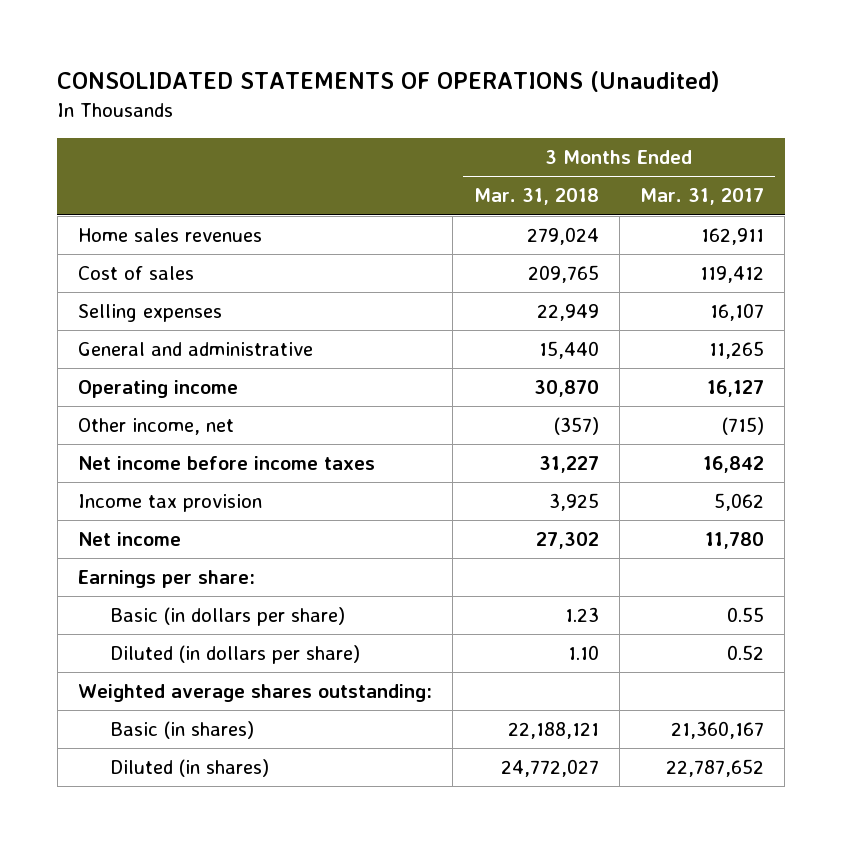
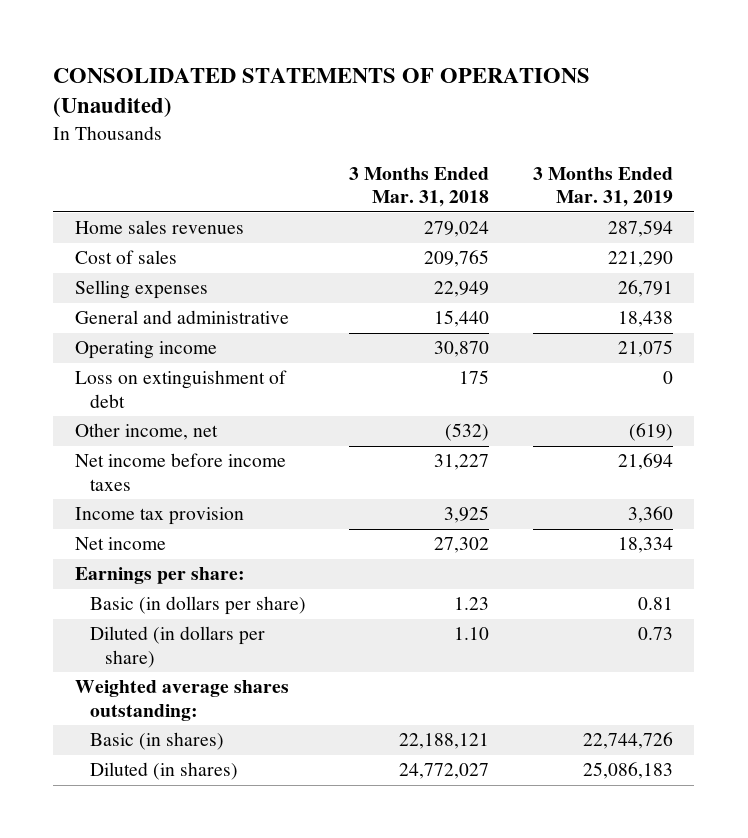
[640,188,765,206] Mar. 31, 2017 -> none
none -> [532,167,673,208] 3 Months Ended Mar. 31, 2019
none -> [74,370,287,408] Loss on extinguishment of debt
[553,417,599,436] (357) -> [445,423,490,442] (532)

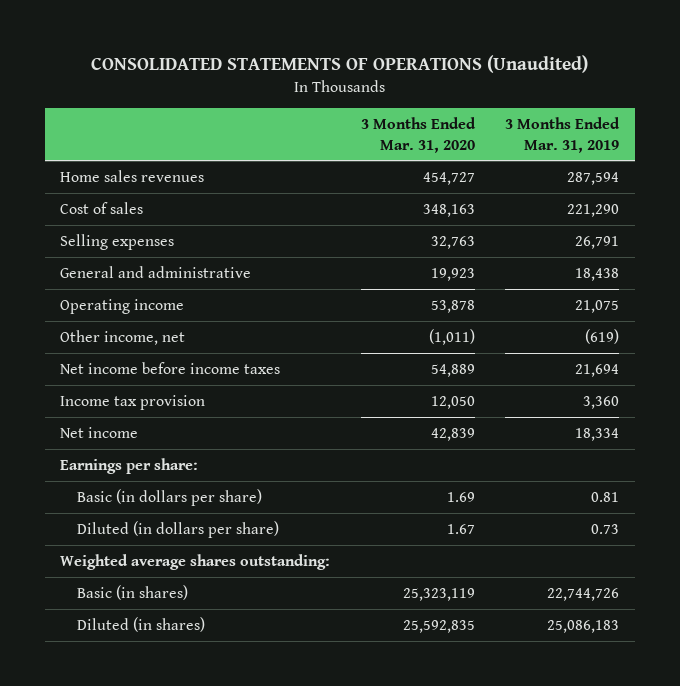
[349,167,490,208] 3 Months Ended Mar. 31, 2018 -> none
none -> [360,116,476,153] 3 Months Ended Mar. 31, 2020
[74,370,287,408] Loss on extinguishment of debt -> none

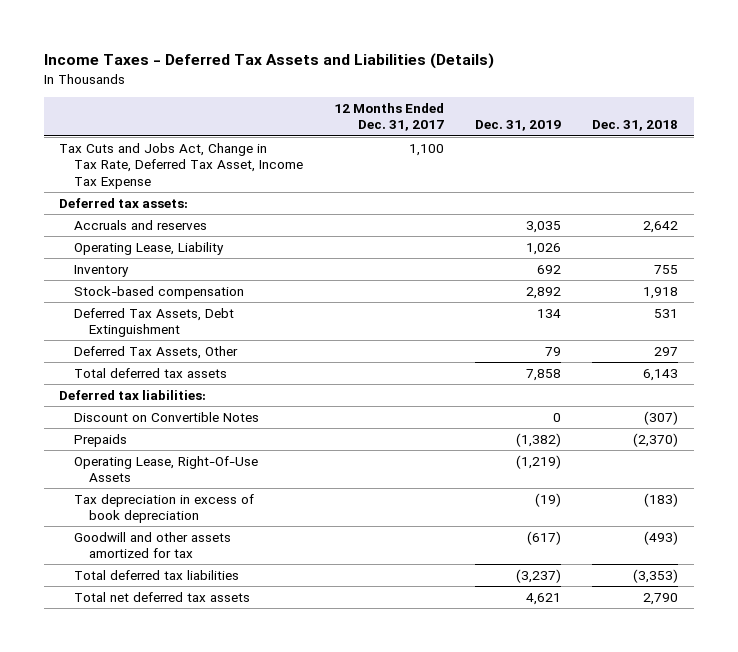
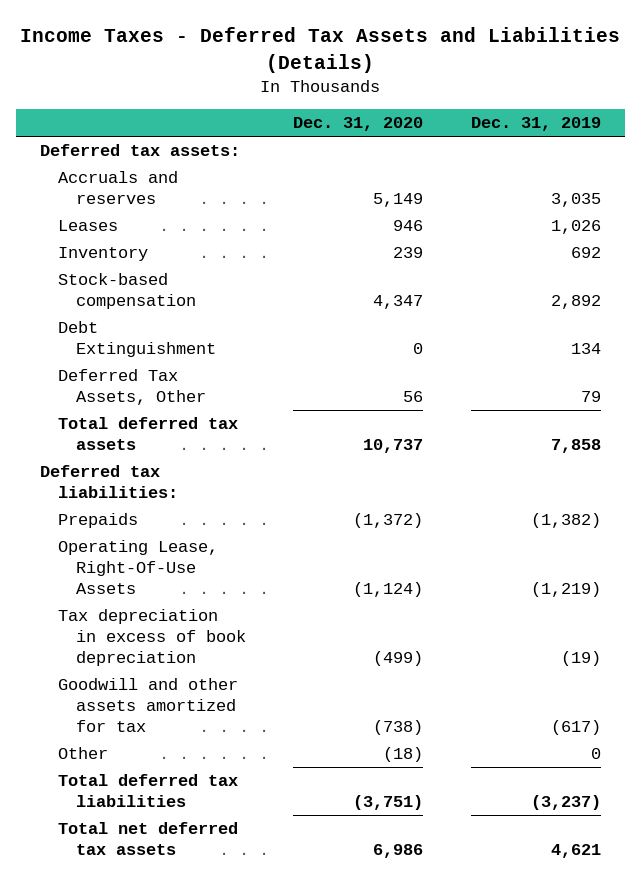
[334,102,445,132] 12 Months Ended Dec. 31, 2017 -> none
[592,120,679,132] Dec. 31, 2018 -> none
none -> [293,116,424,131] Dec. 31, 2020
[59,142,304,189] Tax Cuts and Jobs Act, Change in Tax Rate, Deferred Tax Asset, Income Tax Expense -> none
[74,241,225,255] Operating Lease, Liability -> [57,220,118,232] Leases
[74,307,235,338] Deferred Tax Assets, Debt Extinguishment -> [57,321,216,358] Debt Extinguishment
[74,411,260,422] Discount on Convertible Notes -> none
none -> [57,747,108,760] Other

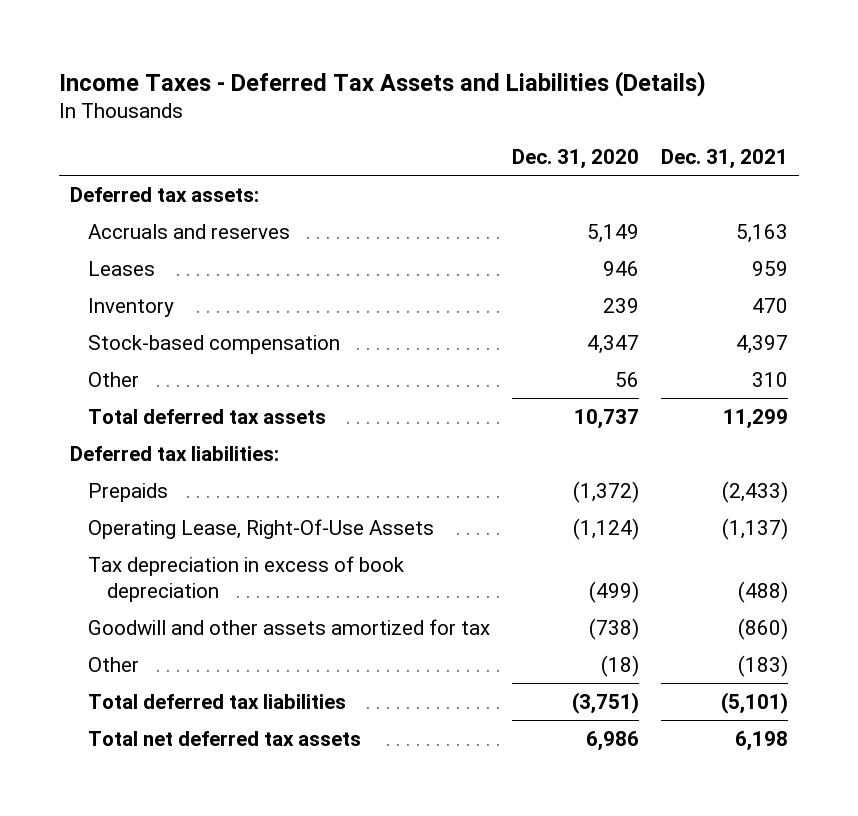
[471,116,602,131] Dec. 31, 2019 -> none
none -> [661,149,789,170] Dec. 31, 2021
[57,321,216,358] Debt Extinguishment -> none
[57,369,206,406] Deferred Tax Assets, Other -> [88,371,140,387] Other

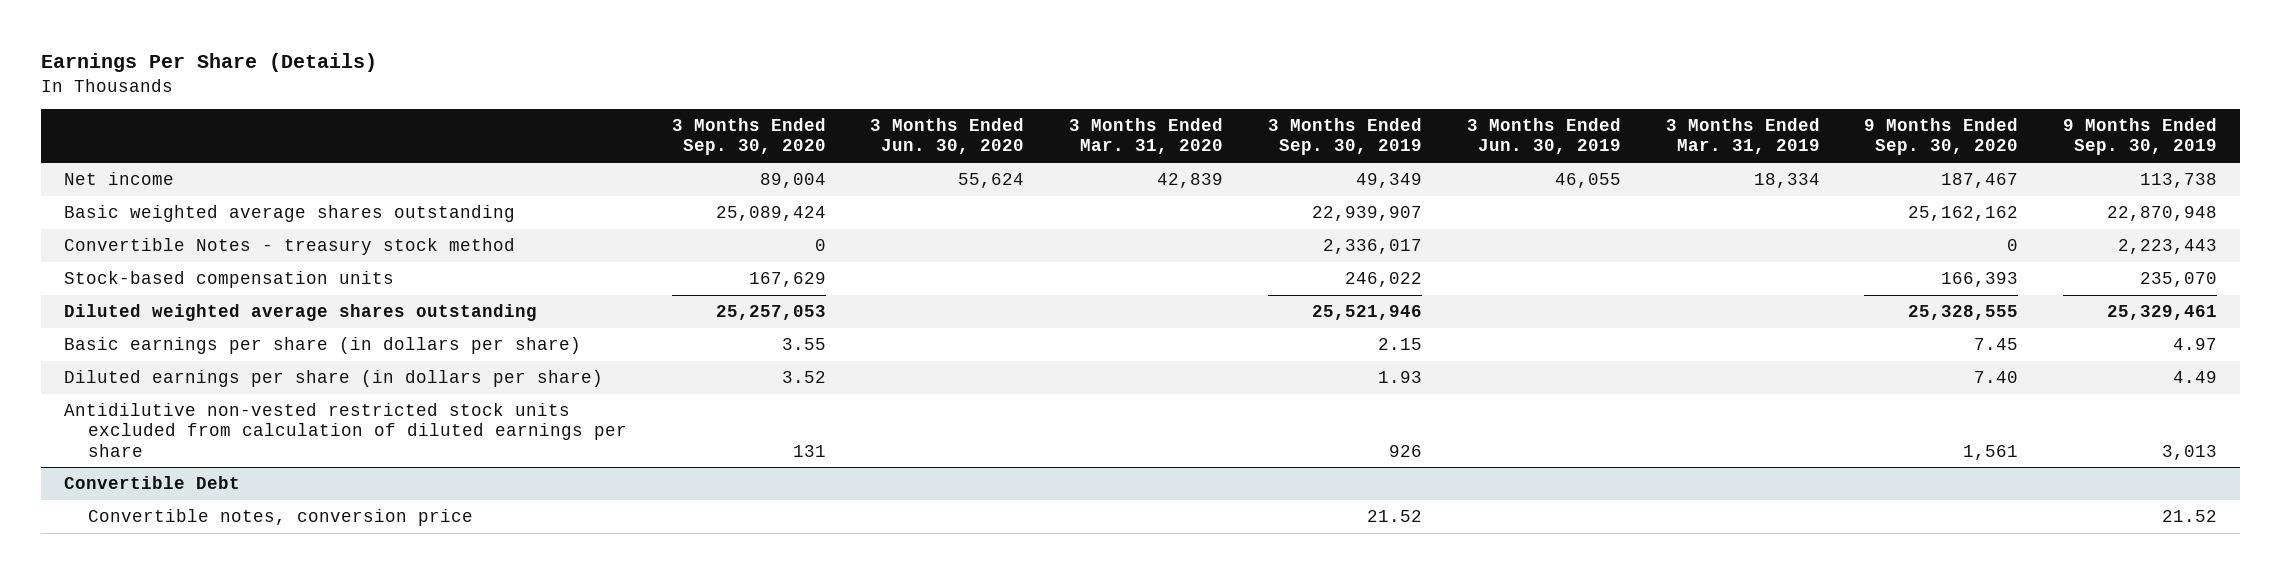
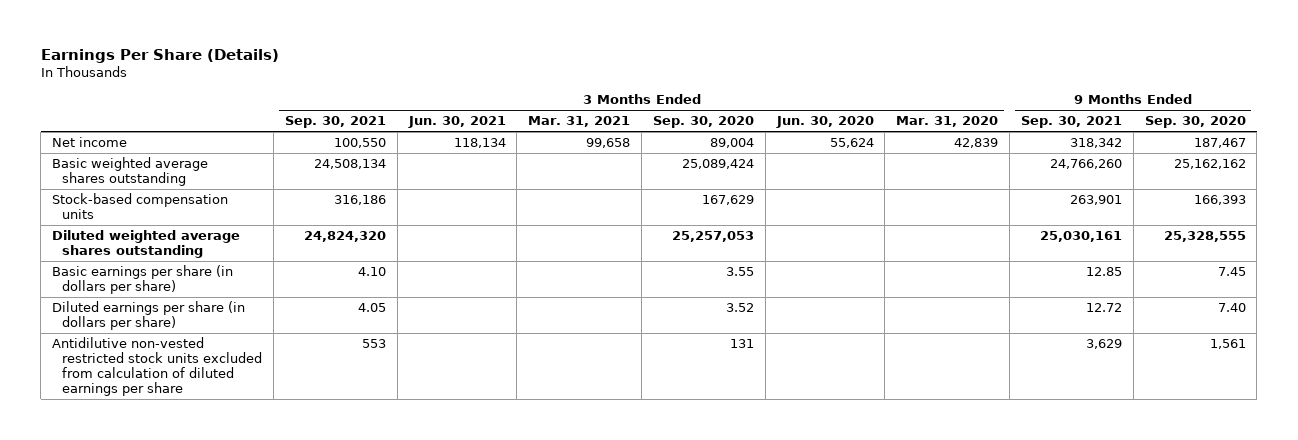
[1268,118,1423,156] 3 Months Ended Sep. 30, 2019 -> none
[1466,118,1621,155] 3 Months Ended Jun. 30, 2019 -> none
[1665,118,1820,155] 3 Months Ended Mar. 31, 2019 -> none
[2063,118,2218,156] 9 Months Ended Sep. 30, 2019 -> none
none -> [284,116,386,129] Sep. 30, 2021
none -> [407,116,506,129] Jun. 30, 2021
none -> [528,116,631,128] Mar. 31, 2021
none -> [1020,116,1122,129] Sep. 30, 2021
[63,238,515,256] Convertible Notes - treasury stock method -> none
[63,476,240,490] Convertible Debt -> none
[87,509,473,527] Convertible notes, conversion price -> none

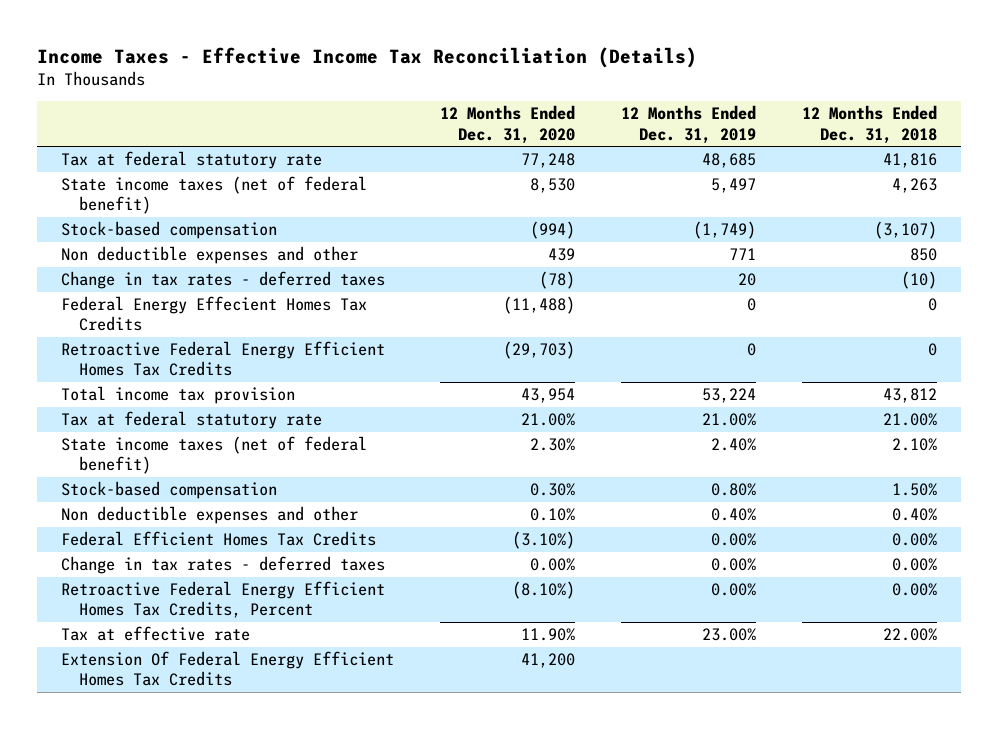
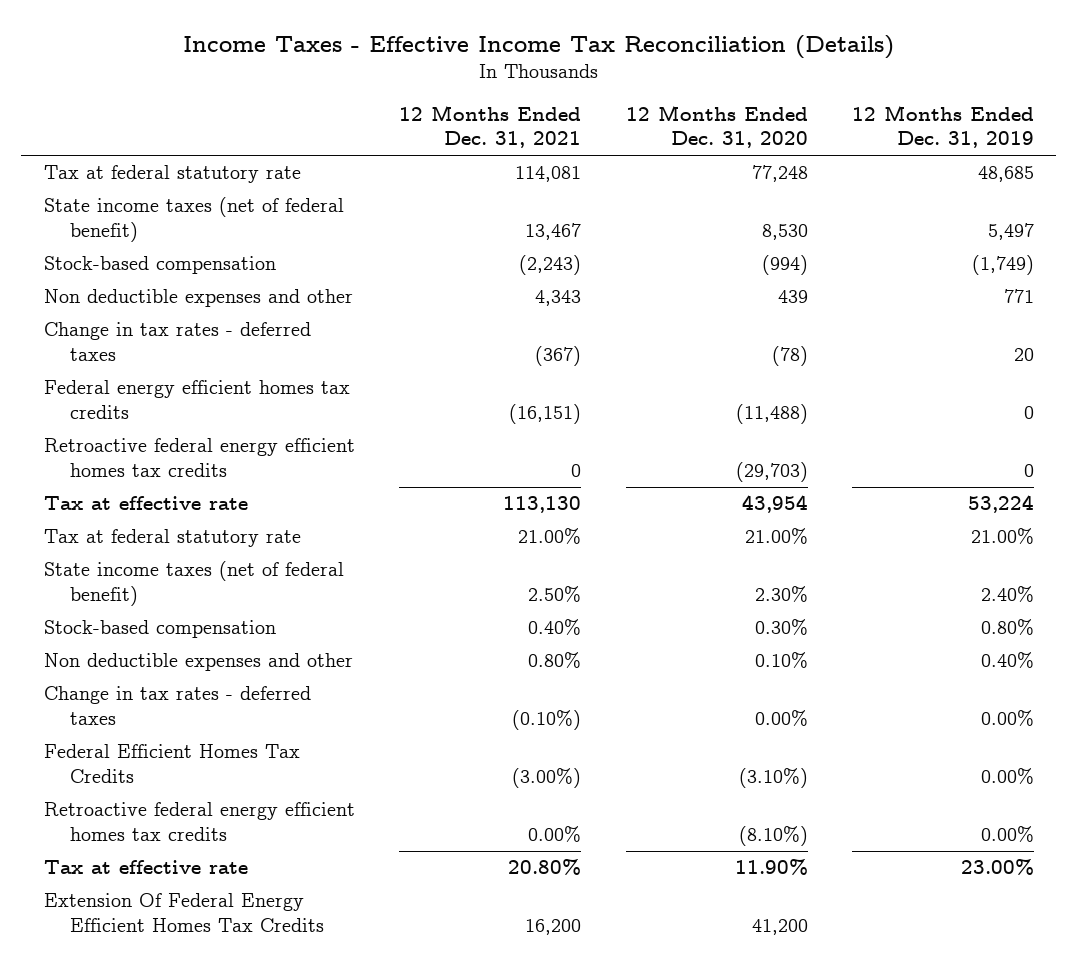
[802,105,938,144] 12 Months Ended Dec. 31, 2018 -> none
none -> [399,104,582,149] 12 Months Ended Dec. 31, 2021
[60,296,367,332] Federal Energy Effecient Homes Tax Credits -> [43,380,350,420] Federal energy efficient homes tax credits
[60,341,385,377] Retroactive Federal Energy Efficient Homes Tax Credits -> [43,438,355,478] Retroactive federal energy efficient homes tax credits
[60,386,295,405] Total income tax provision -> [43,496,248,511] Tax at effective rate
[60,531,376,547] Federal Efficient Homes Tax Credits -> [43,744,300,784] Federal Efficient Homes Tax Credits
[60,581,385,619] Retroactive Federal Energy Efficient Homes Tax Credits, Percent -> [43,802,355,842] Retroactive federal energy efficient homes tax credits

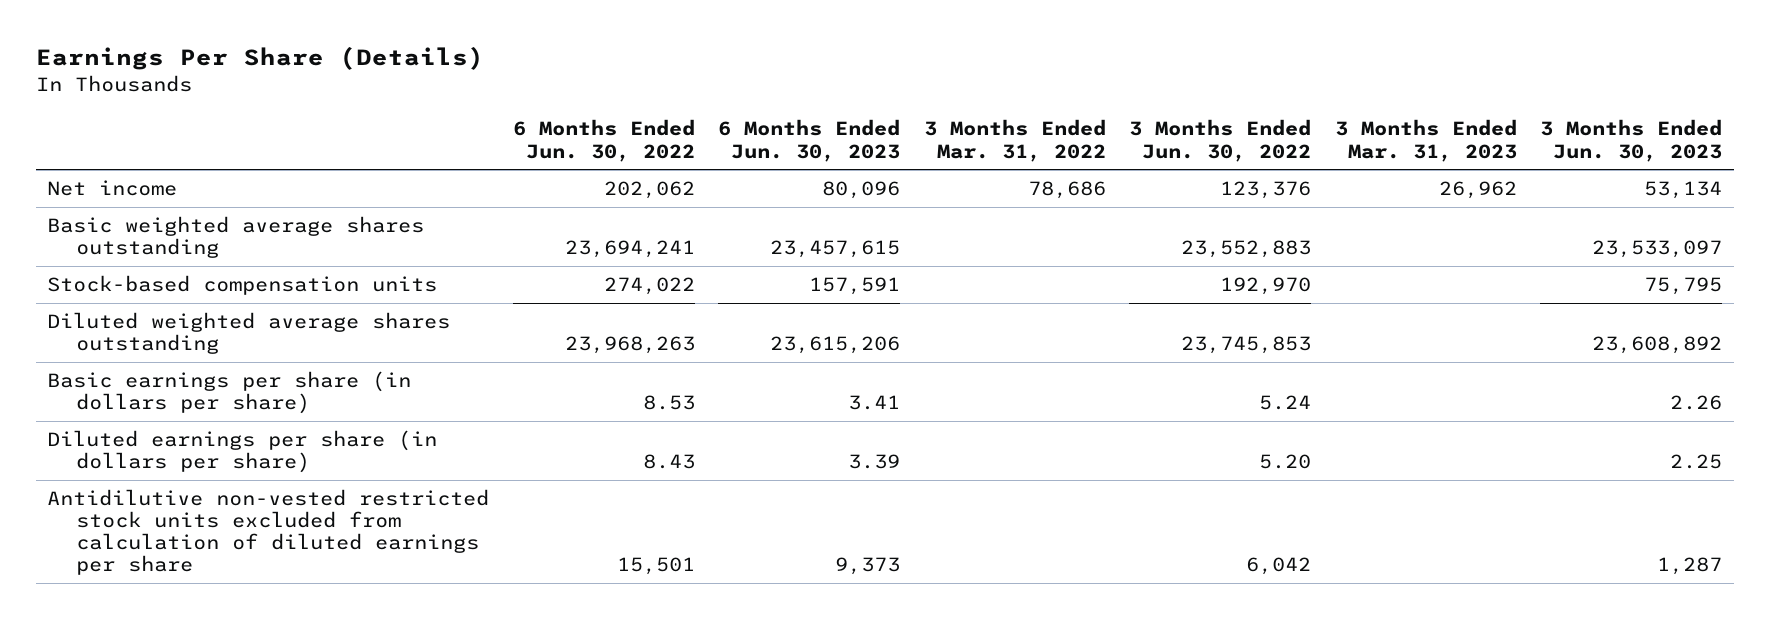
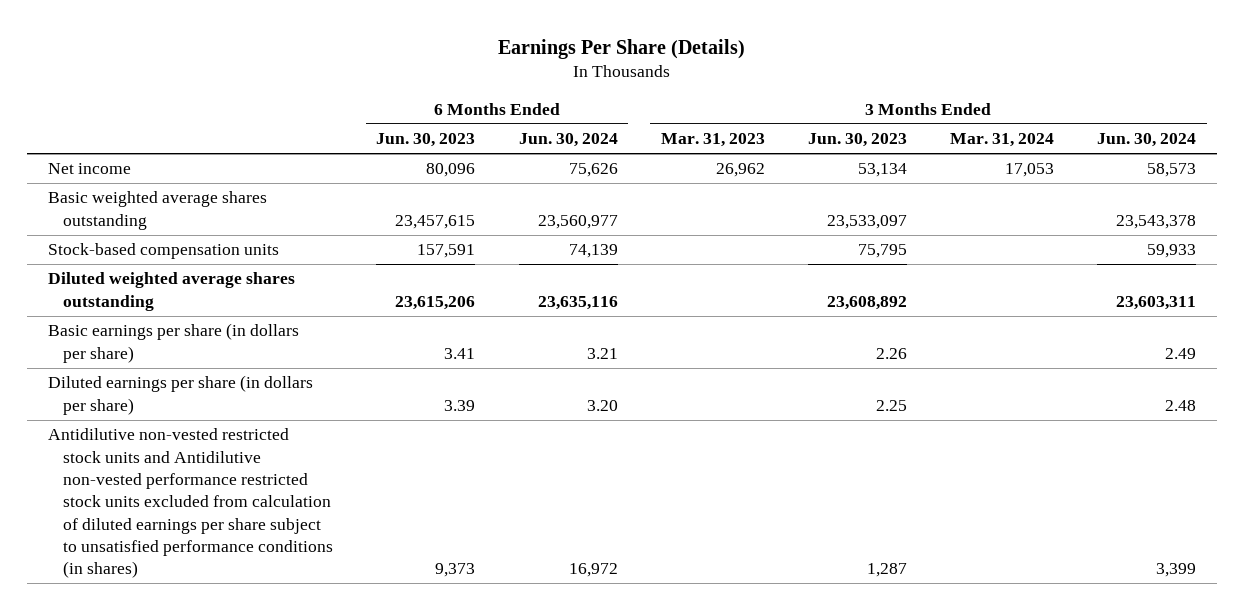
[512,119,695,162] 6 Months Ended Jun. 30, 2022 -> none
[923,119,1106,162] 3 Months Ended Mar. 31, 2022 -> none
[1129,119,1312,162] 3 Months Ended Jun. 30, 2022 -> none
none -> [518,133,618,148] Jun. 30, 2024
none -> [949,133,1054,148] Mar. 31, 2024
none -> [1096,133,1196,148] Jun. 30, 2024
[47,489,490,576] Antidilutive non-vested restricted stock units excluded from calculation of diluted earnings per share -> [48,428,334,579] Antidilutive non-vested restricted stock units and Antidilutive non-vested performance restricted stock units excluded from calculation of diluted earnings per share subject to unsatisfied performance conditions (in shares)

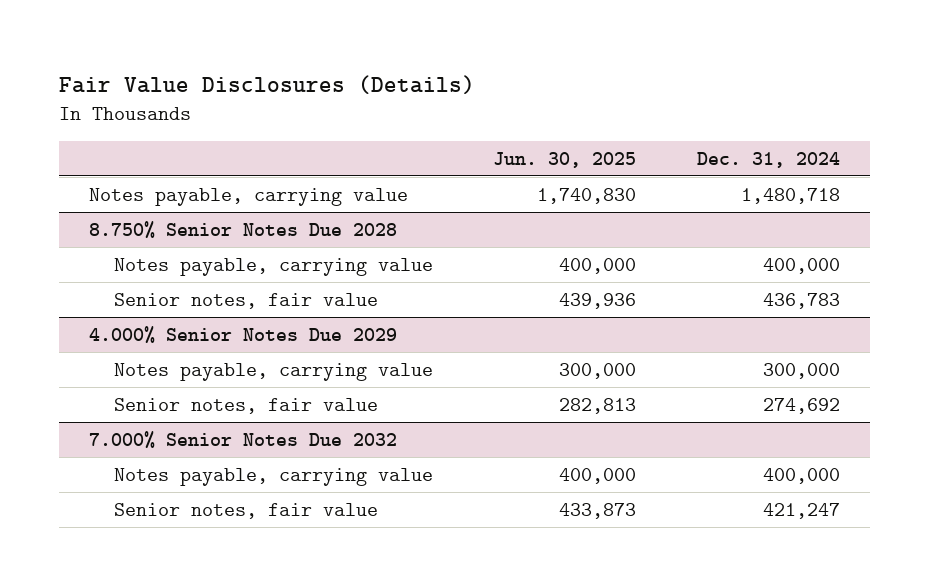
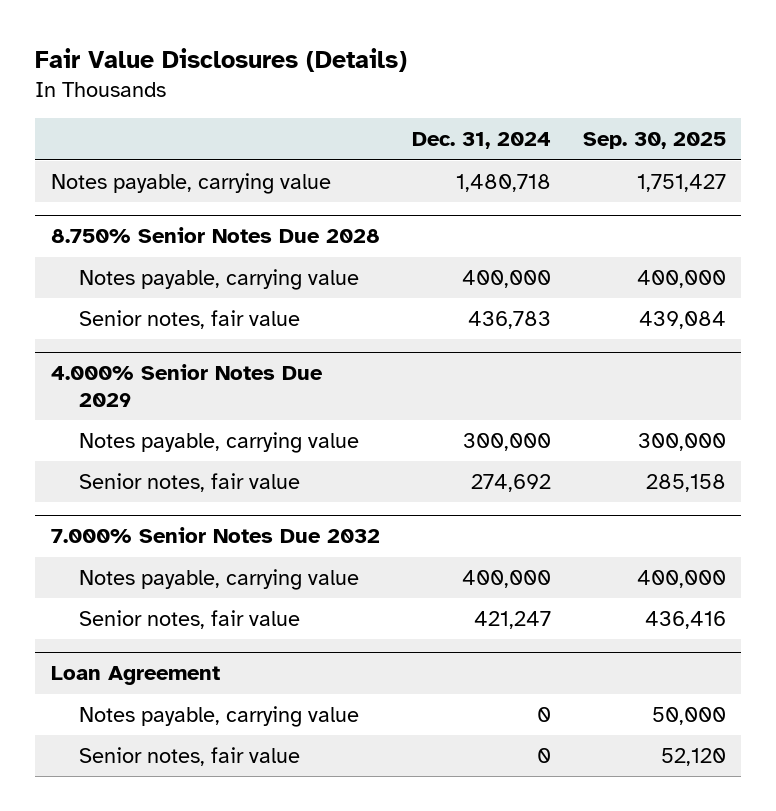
[493,151,637,168] Jun. 30, 2025 -> none
none -> [582,132,726,150] Sep. 30, 2025
none -> [50,666,220,686] Loan Agreement
none -> [79,705,360,727] Notes payable, carrying value
none -> [79,746,301,766] Senior notes, fair value

